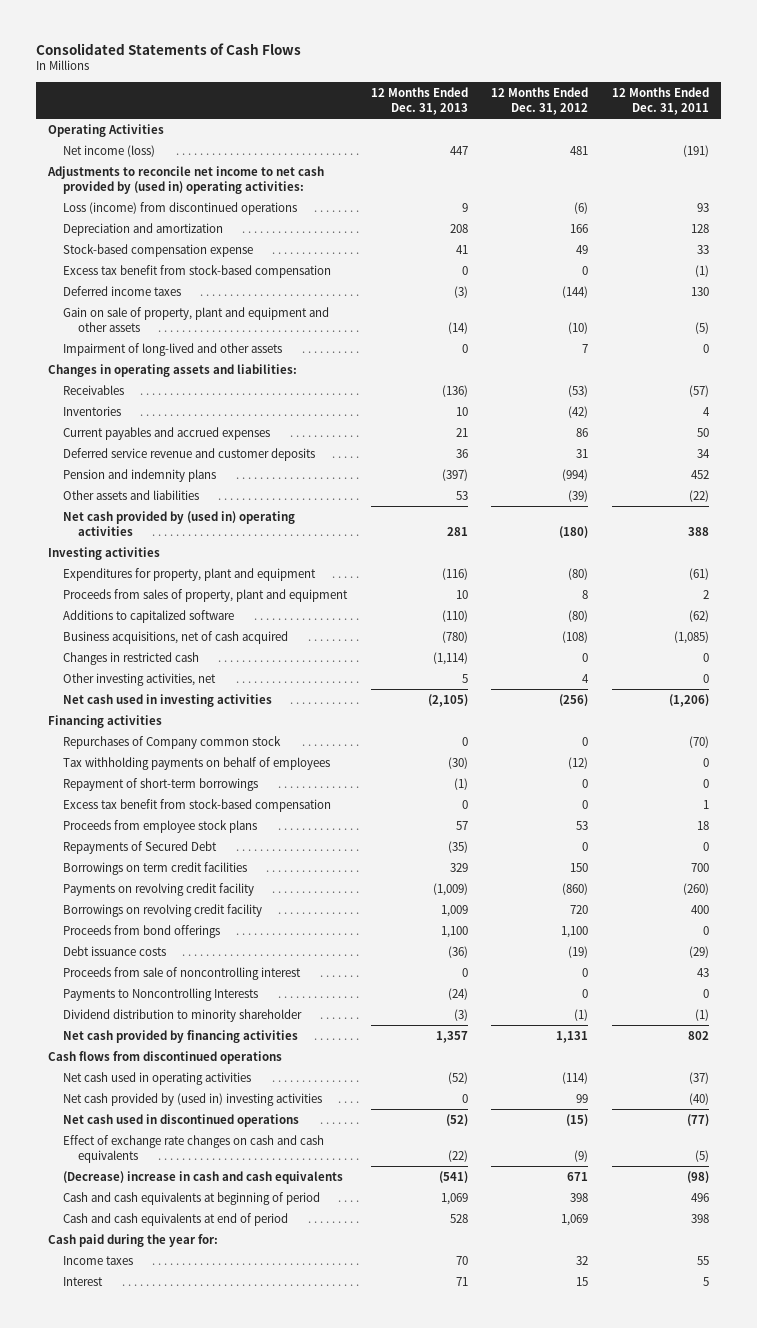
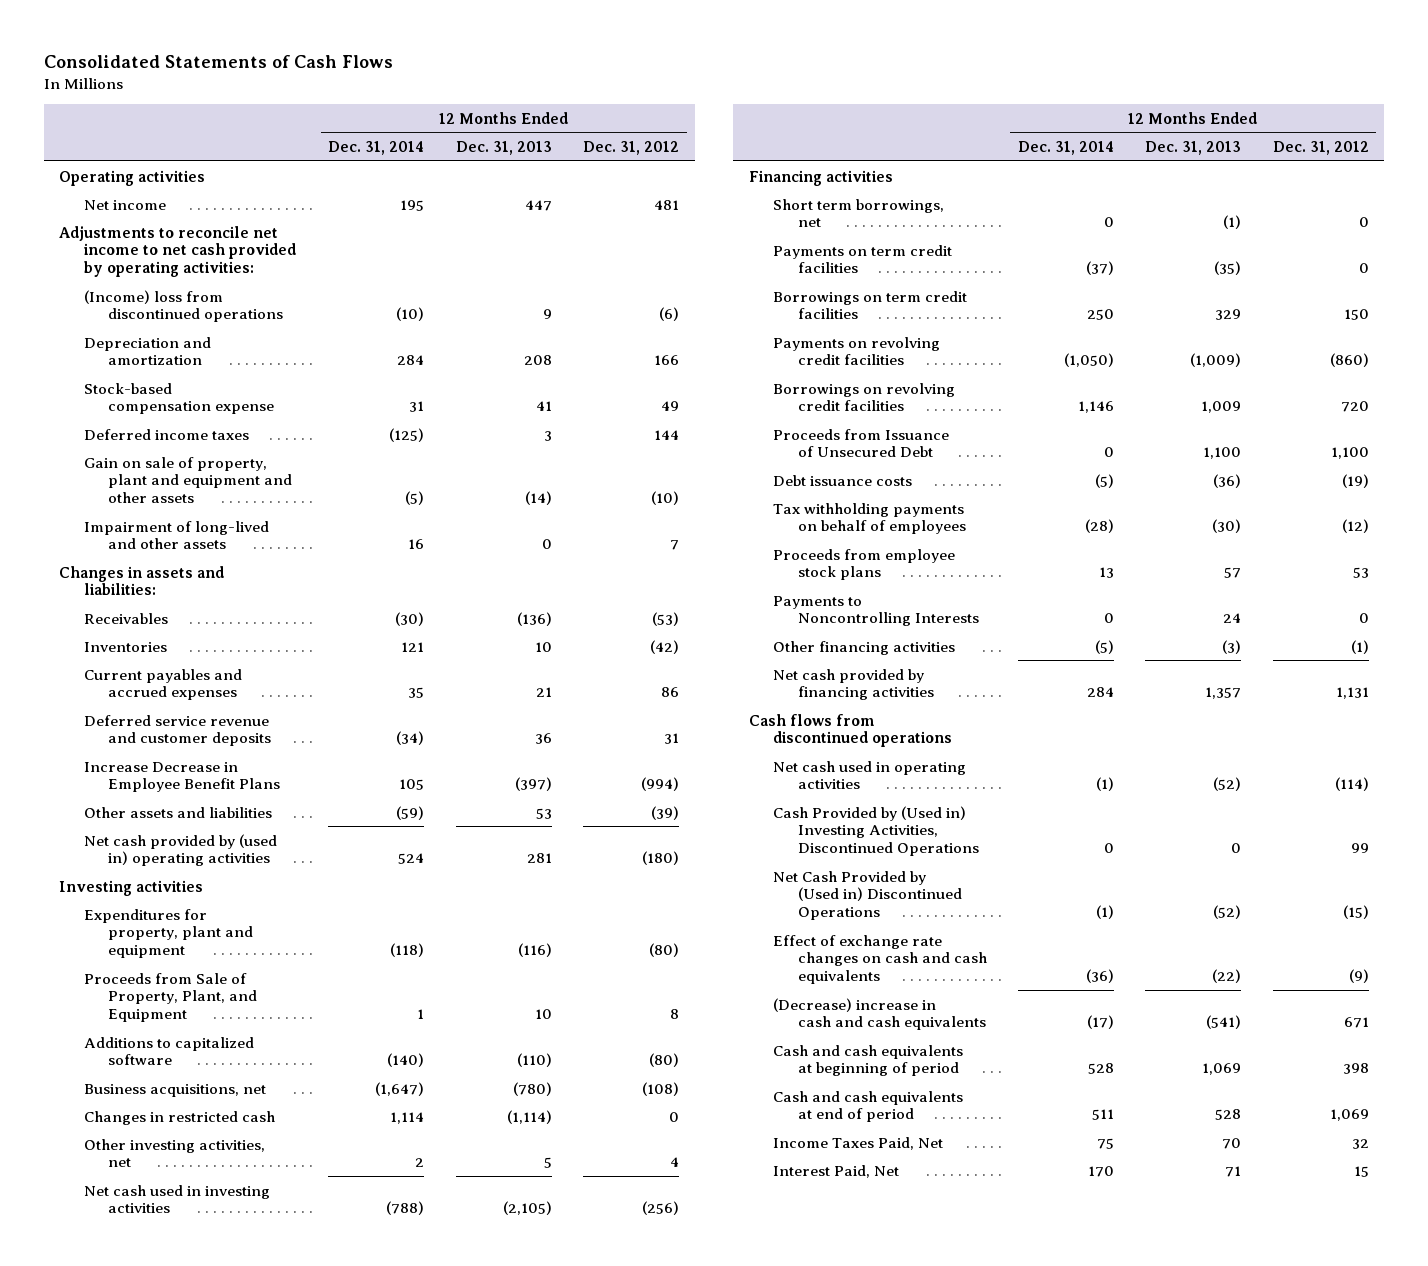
[612,86,710,115] 12 Months Ended Dec. 31, 2011 -> none
none -> [328,141,425,156] Dec. 31, 2014
[48,123,165,137] Operating Activities -> [59,169,206,186] Operating activities
[63,144,156,157] Net income (loss) -> [83,199,166,210] Net income
[47,165,325,195] Adjustments to reconcile net income to net cash provided by (used in) operating activities: -> [59,225,296,278] Adjustments to reconcile net income to net cash provided by operating activities:
[63,201,298,215] Loss (income) from discontinued operations -> [83,289,284,323] (Income) loss from discontinued operations
[63,264,332,278] Excess tax benefit from stock-based compensation -> none
[453,285,468,298] (3) -> [543,430,552,441] 3
[562,285,589,298] (144) -> [653,429,679,440] 144
[48,363,298,377] Changes in operating assets and liabilities: -> [59,565,225,596] Changes in assets and liabilities:
[63,468,217,482] Pension and indemnity plans -> [83,761,281,793] Increase Decrease in Employee Benefit Plans
[63,588,349,602] Proceeds from sales of property, plant and equipment -> [83,972,258,1023] Proceeds from Sale of Property, Plant, and Equipment
[63,630,289,644] Business acquisitions, net of cash acquired -> [83,1083,266,1097] Business acquisitions, net
[63,735,282,749] Repurchases of Company common stock -> none
[63,798,332,812] Excess tax benefit from stock-based compensation -> none
[63,777,259,791] Repayment of short-term borrowings -> [773,198,945,228] Short term borrowings, net
[63,840,218,854] Repayments of Secured Debt -> [773,244,953,274] Payments on term credit facilities
[63,882,255,896] Payments on revolving credit facility -> [773,336,941,366] Payments on revolving credit facilities
[63,903,263,917] Borrowings on revolving credit facility -> [773,382,956,412] Borrowings on revolving credit facilities
[63,924,221,938] Proceeds from bond offerings -> [773,428,950,458] Proceeds from Issuance of Unsecured Debt
[63,966,302,980] Proceeds from sale of noncontrolling interest -> none
[63,1008,303,1022] Dividend distribution to minority shareholder -> none
[63,756,331,770] Tax withholding payments on behalf of employees -> [773,502,966,535] Tax withholding payments on behalf of employees
[63,819,258,833] Proceeds from employee stock plans -> [773,548,956,581] Proceeds from employee stock plans
[447,987,468,1000] (24) -> [1223,613,1242,624] 24
none -> [773,640,956,655] Other financing activities
[63,1092,323,1106] Net cash provided by (used in) investing activities -> [773,805,979,857] Cash Provided by (Used in) Investing Activities, Discontinued Operations
[63,1113,300,1127] Net cash used in discontinued operations -> [773,870,962,921] Net Cash Provided by (Used in) Discontinued Operations
[48,1233,219,1247] Cash paid during the year for: -> none
[63,1255,134,1265] Income taxes -> [773,1136,944,1150] Income Taxes Paid, Net
[63,1276,104,1286] Interest -> [773,1164,900,1178] Interest Paid, Net

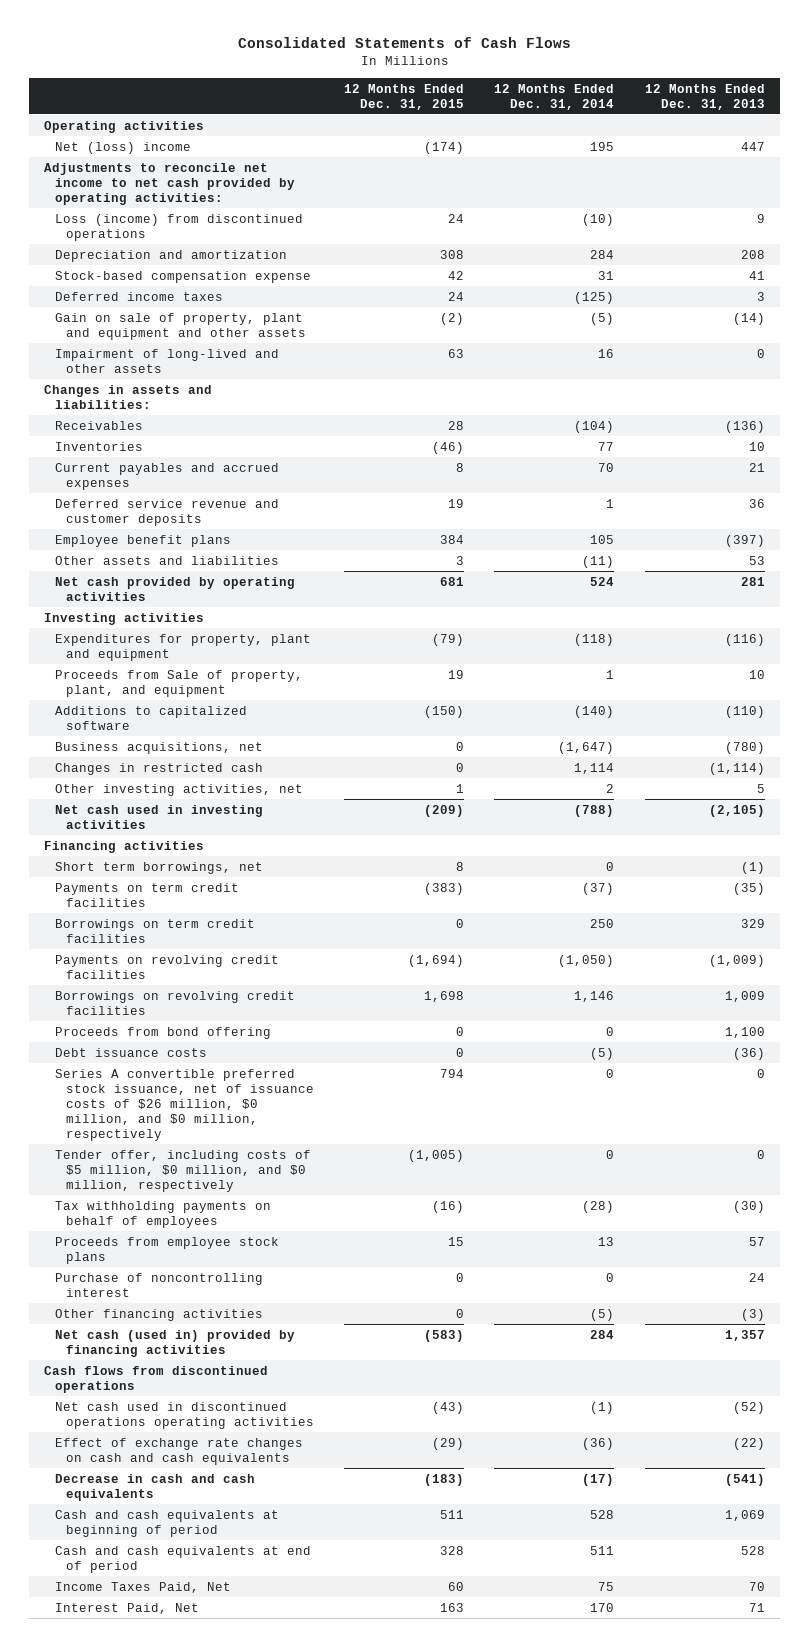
[582,141,679,156] Dec. 31, 2012 -> none
none -> [343,83,464,110] 12 Months Ended Dec. 31, 2015
[83,199,166,210] Net income -> [54,141,191,154] Net (loss) income
[83,289,284,323] (Income) loss from discontinued operations -> [54,213,303,241] Loss (income) from discontinued operations
[395,611,425,626] (30) -> [574,420,615,433] (104)
[401,641,425,652] 121 -> [598,441,615,451] 77
[408,687,425,699] 35 -> [598,462,615,472] 70
[396,731,425,746] (34) -> [606,498,615,508] 1
[83,761,281,793] Increase Decrease in Employee Benefit Plans -> [54,534,231,547] Employee benefit plans
[396,805,425,820] (59) -> [582,555,615,568] (11)
[83,833,277,867] Net cash provided by (used in) operating activities -> [54,576,295,601] Net cash provided by operating activities
[83,972,258,1023] Proceeds from Sale of Property, Plant, and Equipment -> [54,669,303,697] Proceeds from Sale of property, plant, and equipment
[773,428,950,458] Proceeds from Issuance of Unsecured Debt -> [54,1026,271,1039] Proceeds from bond offering
none -> [54,1068,314,1141] Series A convertible preferred stock issuance, net of issuance costs of $26 million, $0 million, and $0 million, respectively
none -> [54,1149,311,1192] Tender offer, including costs of $5 million, $0 million, and $0 million, respectively
[773,595,979,627] Payments to Noncontrolling Interests -> [54,1272,263,1297] Purchase of noncontrolling interest
[773,668,934,701] Net cash provided by financing activities -> [54,1329,295,1357] Net cash (used in) provided by financing activities
[773,805,979,857] Cash Provided by (Used in) Investing Activities, Discontinued Operations -> none
[773,870,962,921] Net Cash Provided by (Used in) Discontinued Operations -> none
[773,760,967,790] Net cash used in operating activities -> [54,1401,314,1429] Net cash used in discontinued operations operating activities
[773,997,986,1031] (Decrease) increase in cash and cash equivalents -> [54,1473,255,1501] Decrease in cash and cash equivalents

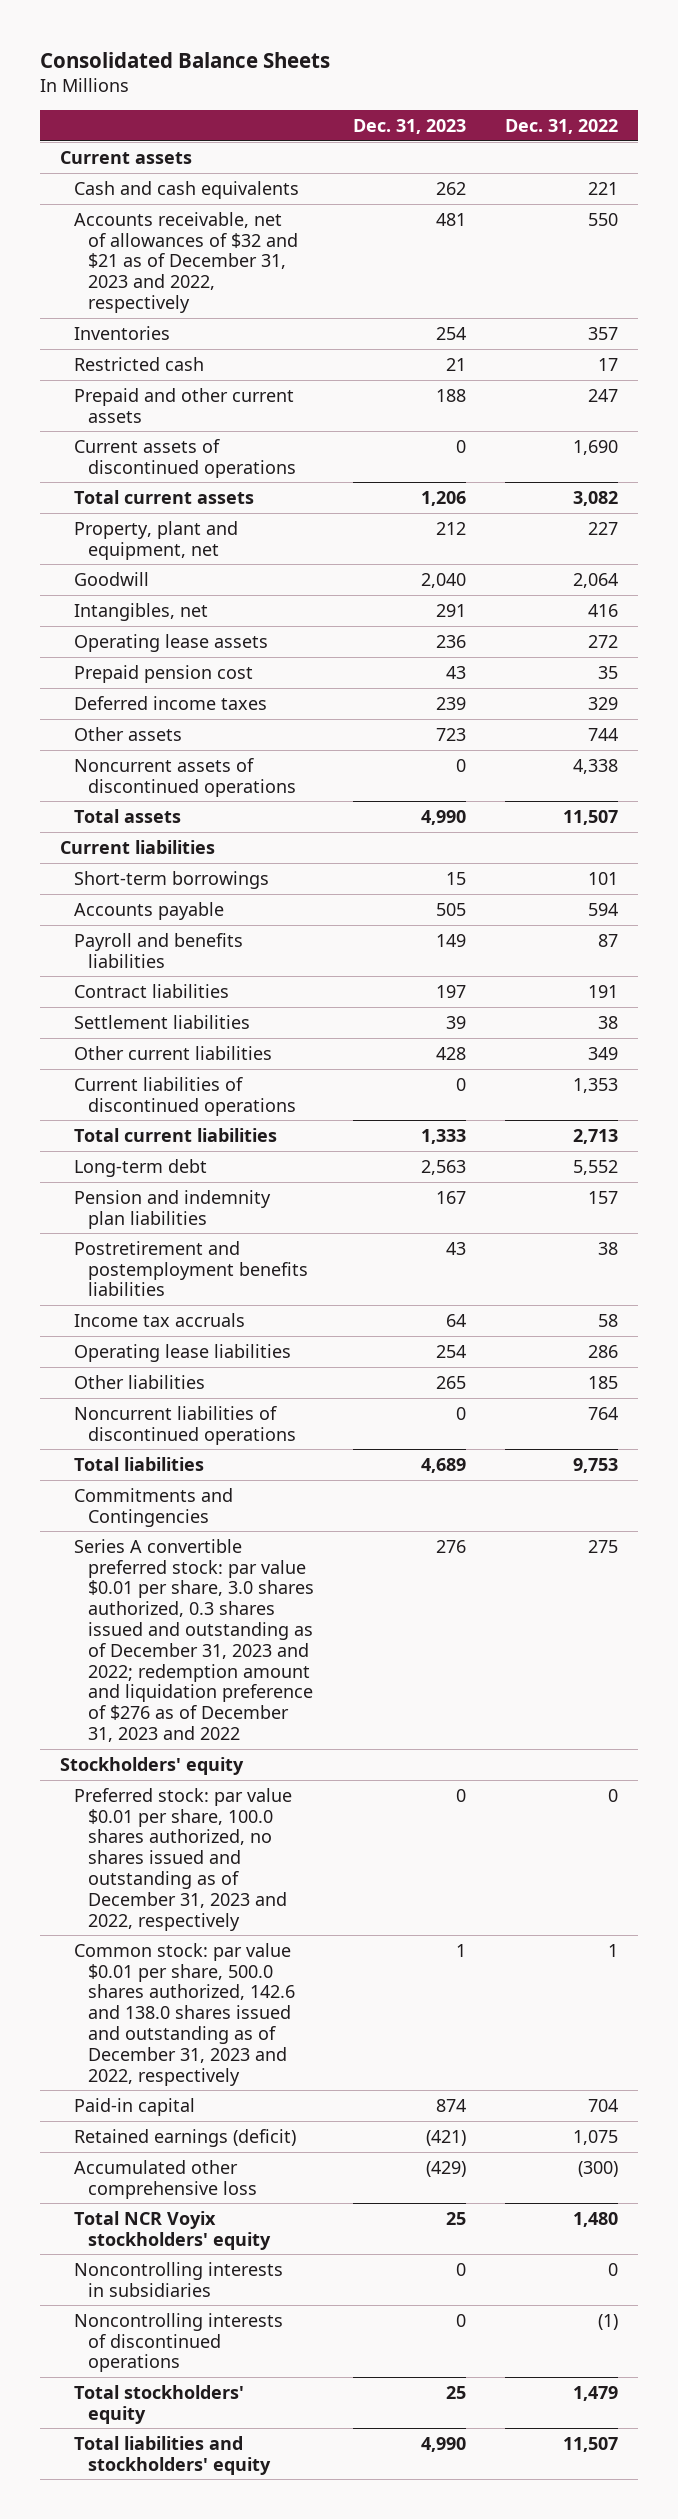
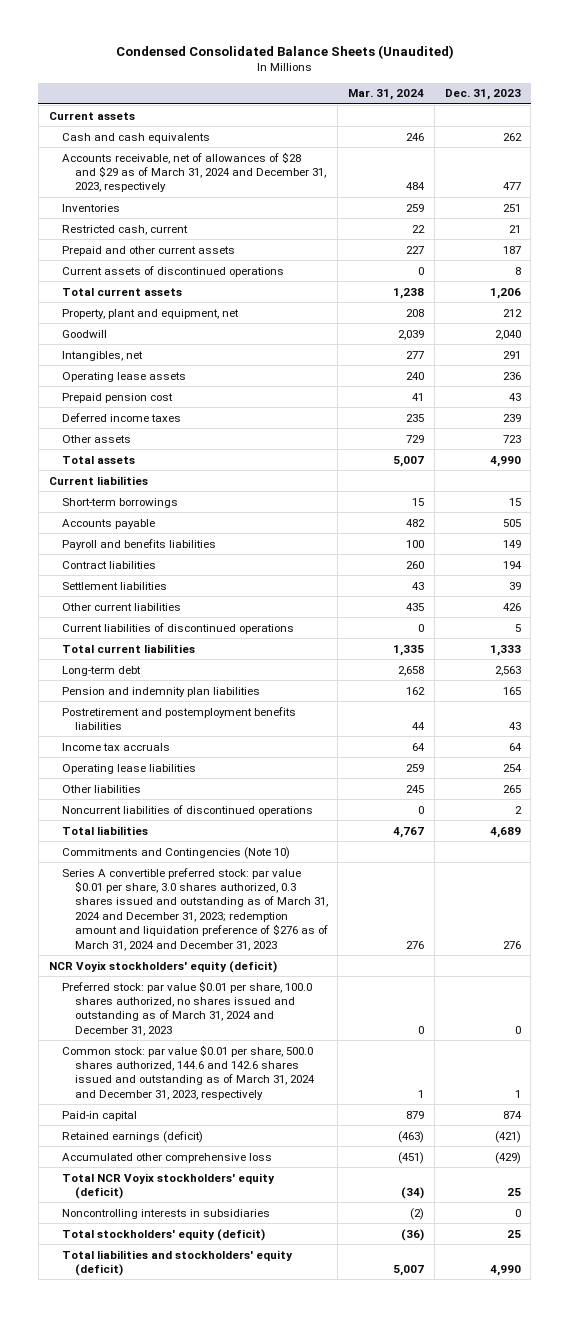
[40,52,331,69] Consolidated Balance Sheets -> [115,44,454,59] Condensed Consolidated Balance Sheets (Unaudited)
[505,119,619,135] Dec. 31, 2022 -> none
none -> [348,89,425,101] Mar. 31, 2024
[74,211,299,313] Accounts receivable, net of allowances of $32 and $21 as of December 31, 2023 and 2022, respectively -> [61,151,326,193] Accounts receivable, net of allowances of $28 and $29 as of March 31, 2024 and December 31, 2023, respectively
[436,212,467,226] 481 -> [502,182,521,191] 477
[436,326,467,340] 254 -> [502,203,521,212] 251
[74,356,205,371] Restricted cash -> [61,224,188,235] Restricted cash, current
[436,388,467,402] 188 -> [502,245,521,254] 187
[456,439,467,453] 0 -> [514,266,521,275] 8
[74,757,297,797] Noncurrent assets of discontinued operations -> none
[436,984,467,998] 197 -> [502,560,522,569] 194
[436,1046,467,1060] 428 -> [502,602,521,611] 426
[456,1077,467,1091] 0 -> [514,623,521,632] 5
[436,1190,467,1204] 167 -> [502,686,521,695] 165
[456,1406,467,1420] 0 -> [514,805,522,814] 2
[59,1756,244,1775] Stockholders' equity -> none
[74,1487,234,1527] Commitments and Contingencies -> [61,846,290,859] Commitments and Contingencies (Note 10)
[74,1538,315,1742] Series A convertible preferred stock: par value $0.01 per share, 3.0 shares authorized, 0.3 shares issued and outstanding as of December 31, 2023 and 2022; redemption amount and liquidation preference of $276 as of December 31, 2023 and 2022 -> [61,867,328,951] Series A convertible preferred stock: par value $0.01 per share, 3.0 shares authorized, 0.3 shares issued and outstanding as of March 31, 2024 and December 31, 2023; redemption amount and liquidation preference of $276 as of March 31, 2024 and December 31, 2023
none -> [48,960,277,973] NCR Voyix stockholders' equity (deficit)
[74,1787,293,1931] Preferred stock: par value $0.01 per share, 100.0 shares authorized, no shares issued and outstanding as of December 31, 2023 and 2022, respectively -> [61,980,312,1036] Preferred stock: par value $0.01 per share, 100.0 shares authorized, no shares issued and outstanding as of March 31, 2024 and December 31, 2023
[74,1942,296,2086] Common stock: par value $0.01 per share, 500.0 shares authorized, 142.6 and 138.0 shares issued and outstanding as of December 31, 2023 and 2022, respectively -> [61,1044,315,1100] Common stock: par value $0.01 per share, 500.0 shares authorized, 144.6 and 142.6 shares issued and outstanding as of March 31, 2024 and December 31, 2023, respectively
[74,2210,272,2250] Total NCR Voyix stockholders' equity -> [61,1172,275,1200] Total NCR Voyix stockholders' equity (deficit)
[74,2312,284,2373] Noncontrolling interests of discontinued operations -> none
[74,2384,245,2424] Total stockholders' equity -> [61,1228,265,1241] Total stockholders' equity (deficit)
[74,2435,272,2475] Total liabilities and stockholders' equity -> [61,1249,293,1277] Total liabilities and stockholders' equity (deficit)

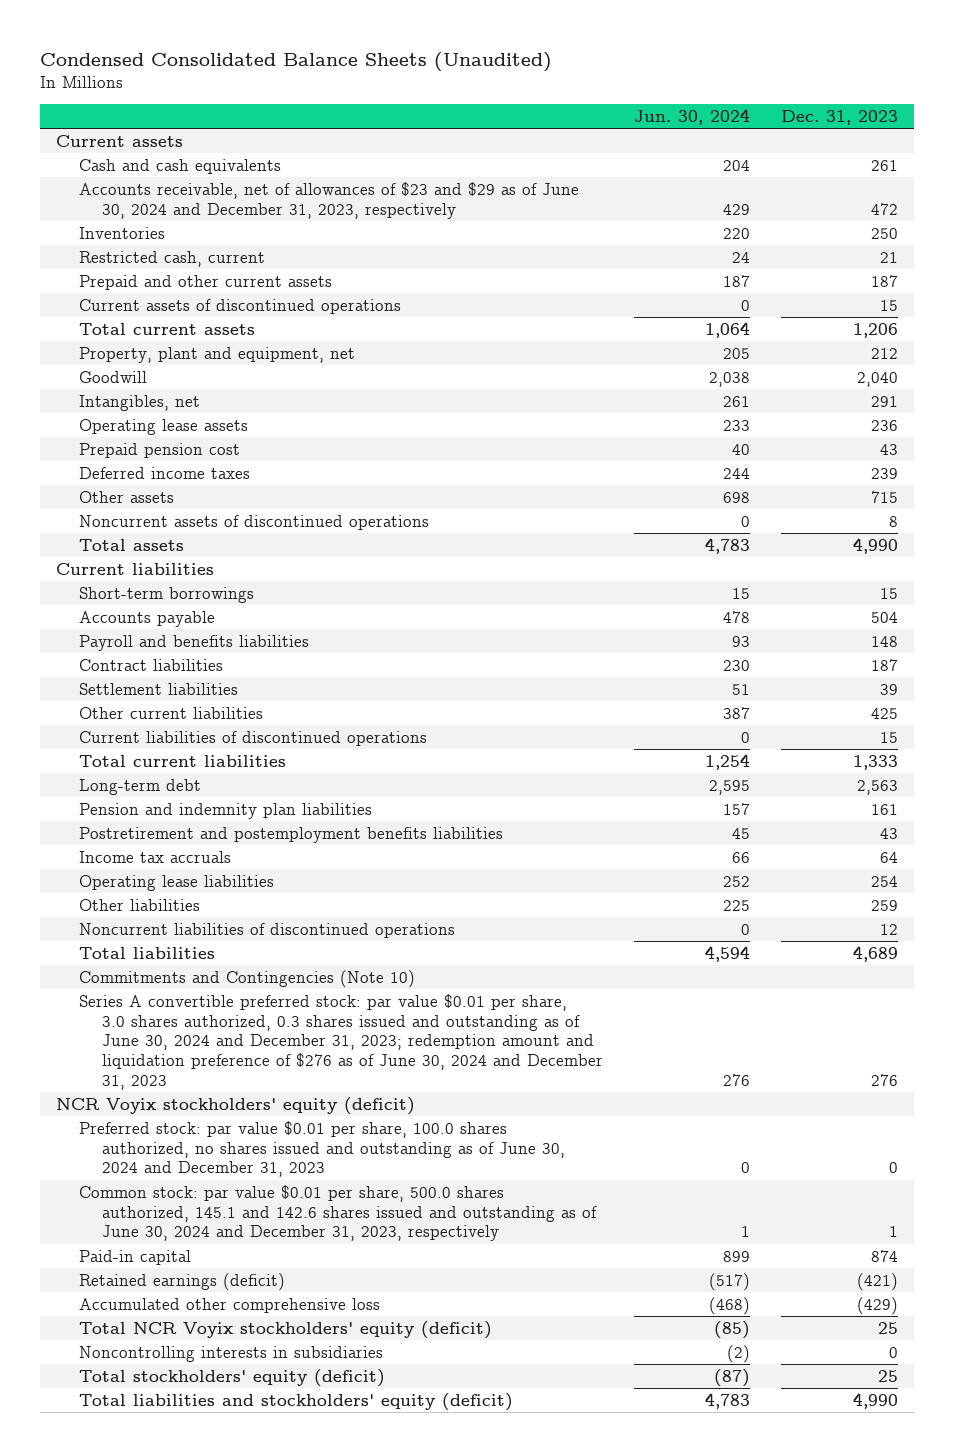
[348,89,425,101] Mar. 31, 2024 -> none
none -> [633,108,750,125] Jun. 30, 2024
[502,132,522,141] 262 -> [871,159,899,171] 261
[61,151,326,193] Accounts receivable, net of allowances of $28 and $29 as of March 31, 2024 and December 31, 2023, respectively -> [78,181,579,219] Accounts receivable, net of allowances of $23 and $29 as of June 30, 2024 and December 31, 2023, respectively
[502,182,521,191] 477 -> [871,202,899,215] 472
[502,203,521,212] 251 -> [871,227,899,239] 250
[514,266,521,275] 8 -> [880,299,899,311] 15
[502,434,521,443] 723 -> [871,490,899,503] 715
none -> [78,514,429,530] Noncurrent assets of discontinued operations
[502,518,521,527] 505 -> [871,611,899,623] 504
[502,539,521,548] 149 -> [871,635,899,647] 148
[502,560,522,569] 194 -> [871,658,899,671] 187
[502,602,521,611] 426 -> [871,707,899,719] 425
[514,623,521,632] 5 -> [880,731,899,743] 15
[502,686,521,695] 165 -> [871,803,899,815] 161
[502,784,521,793] 265 -> [871,899,899,911] 259
[514,805,522,814] 2 -> [880,923,899,935] 12
[61,867,328,951] Series A convertible preferred stock: par value $0.01 per share, 3.0 shares authorized, 0.3 shares issued and outstanding as of March 31, 2024 and December 31, 2023; redemption amount and liquidation preference of $276 as of March 31, 2024 and December 31, 2023 -> [78,993,603,1091] Series A convertible preferred stock: par value $0.01 per share, 3.0 shares authorized, 0.3 shares issued and outstanding as of June 30, 2024 and December 31, 2023; redemption amount and liquidation preference of $276 as of June 30, 2024 and December 31, 2023
[61,980,312,1036] Preferred stock: par value $0.01 per share, 100.0 shares authorized, no shares issued and outstanding as of March 31, 2024 and December 31, 2023 -> [78,1120,565,1178] Preferred stock: par value $0.01 per share, 100.0 shares authorized, no shares issued and outstanding as of June 30, 2024 and December 31, 2023
[61,1044,315,1100] Common stock: par value $0.01 per share, 500.0 shares authorized, 144.6 and 142.6 shares issued and outstanding as of March 31, 2024 and December 31, 2023, respectively -> [78,1184,597,1242] Common stock: par value $0.01 per share, 500.0 shares authorized, 145.1 and 142.6 shares issued and outstanding as of June 30, 2024 and December 31, 2023, respectively

